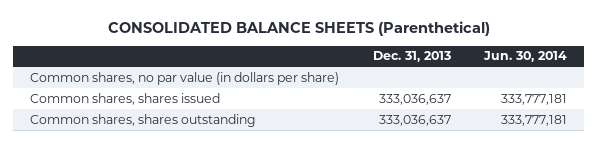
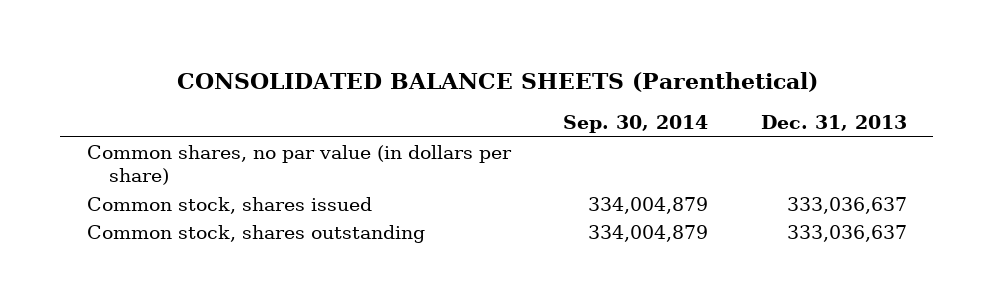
[483,51,568,63] Jun. 30, 2014 -> none
none -> [563,115,709,134] Sep. 30, 2014
[30,92,221,105] Common shares, shares issued -> [86,197,372,215] Common stock, shares issued
[30,113,257,127] Common shares, shares outstanding -> [86,225,425,244] Common stock, shares outstanding

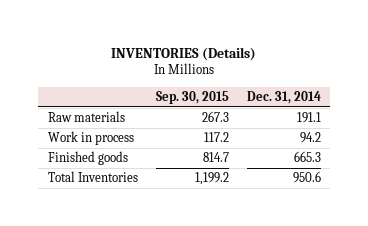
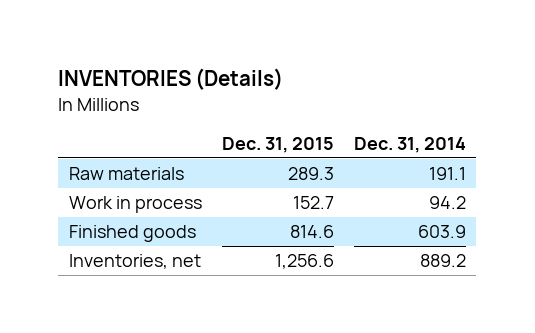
[155,90,229,104] Sep. 30, 2015 -> none
none -> [221,136,334,153] Dec. 31, 2015
[47,171,138,183] Total Inventories -> none
[293,151,321,163] 665.3 -> [418,225,467,239] 603.9
none -> [68,254,201,270] Inventories, net

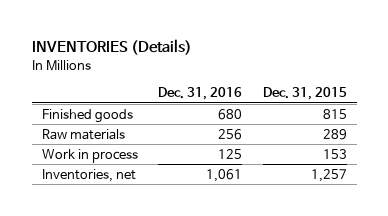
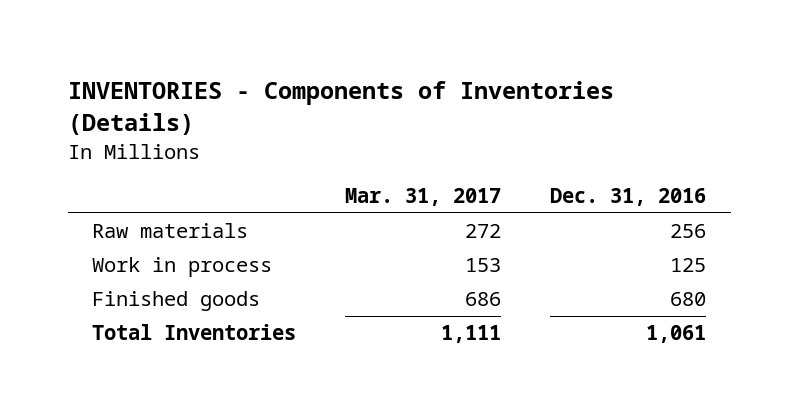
[31,38,192,55] INVENTORIES (Details) -> [67,81,614,136] INVENTORIES - Components of Inventories (Details)
[262,87,347,101] Dec. 31, 2015 -> none
none -> [345,188,502,207] Mar. 31, 2017
[41,108,133,123] Finished goods -> [92,291,261,312] Finished goods
[41,168,136,182] Inventories, net -> [92,324,297,341] Total Inventories

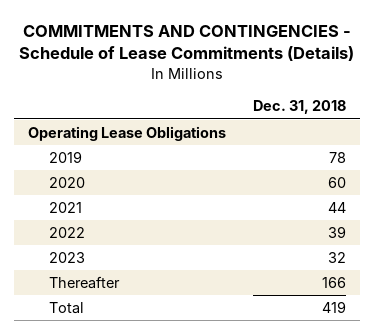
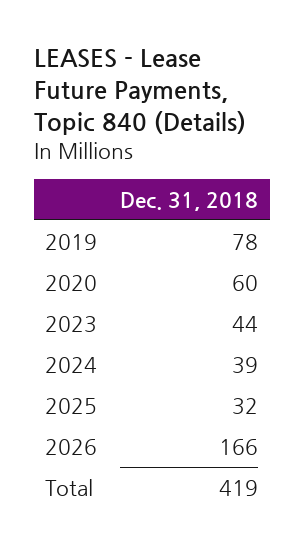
[18,24,354,62] COMMITMENTS AND CONTINGENCIES - Schedule of Lease Commitments (Details) -> [33,48,246,136] LEASES - Lease Future Payments, Topic 840 (Details)
[27,126,226,142] Operating Lease Obligations -> none
[49,202,83,214] 2021 -> [45,315,98,333] 2023
[49,227,86,239] 2022 -> [45,356,98,373] 2024
[49,252,86,264] 2023 -> [45,397,98,414] 2025
[49,276,121,290] Thereafter -> [45,438,98,455] 2026

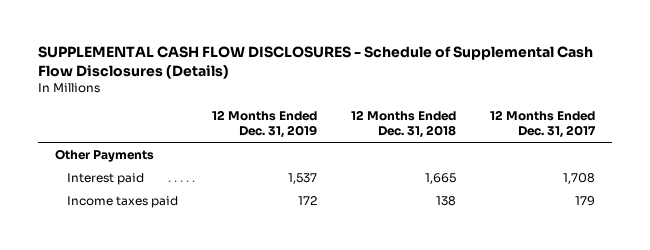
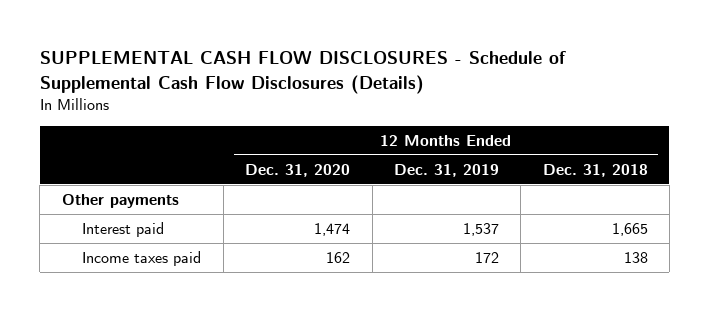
[489,110,596,138] 12 Months Ended Dec. 31, 2017 -> none
none -> [245,163,351,177] Dec. 31, 2020
[54,149,154,163] Other Payments -> [61,193,179,208] Other payments

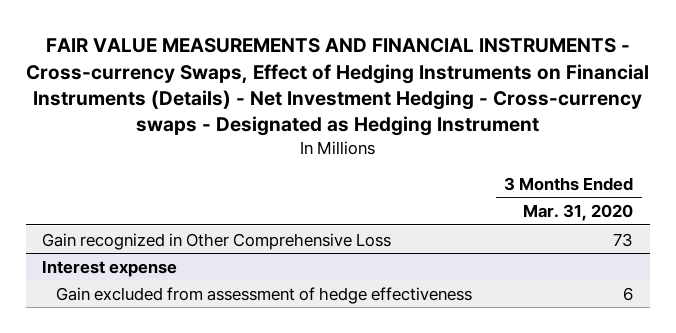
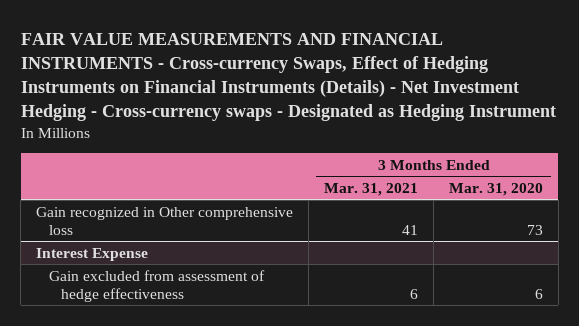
none -> [324,182,419,196] Mar. 31, 2021
[42,232,392,250] Gain recognized in Other Comprehensive Loss -> [36,206,294,235] Gain recognized in Other comprehensive loss
[42,259,178,277] Interest expense -> [36,247,149,261] Interest Expense

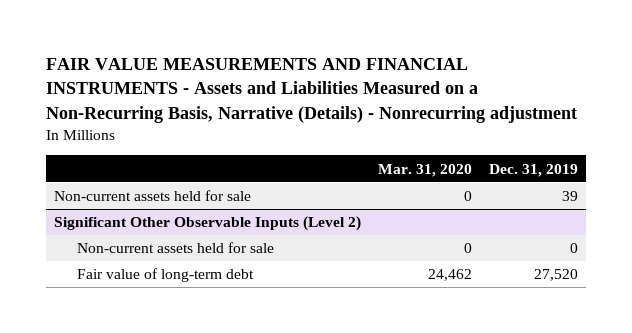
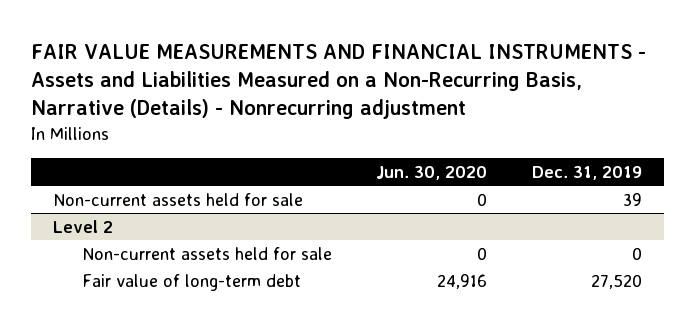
[378,163,473,177] Mar. 31, 2020 -> none
none -> [376,165,488,180] Jun. 30, 2020
[54,216,362,232] Significant Other Observable Inputs (Level 2) -> [52,219,113,233] Level 2

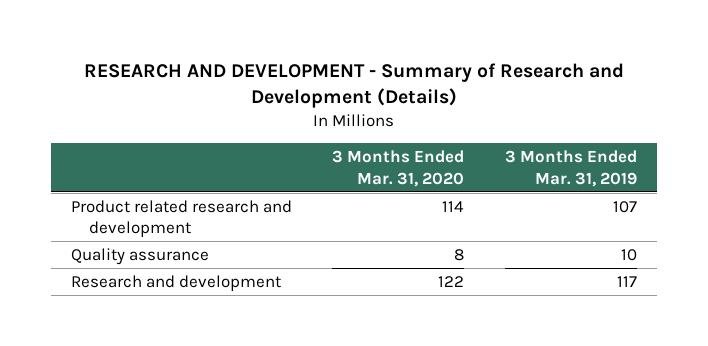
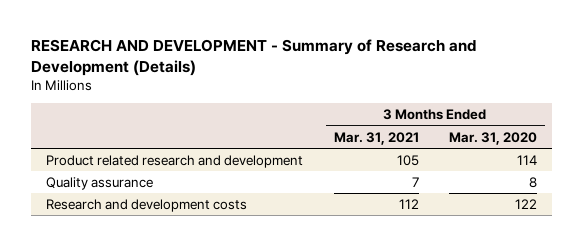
[504,149,637,187] 3 Months Ended Mar. 31, 2019 -> none
none -> [333,131,419,145] Mar. 31, 2021
[70,274,281,291] Research and development -> [46,198,248,212] Research and development costs

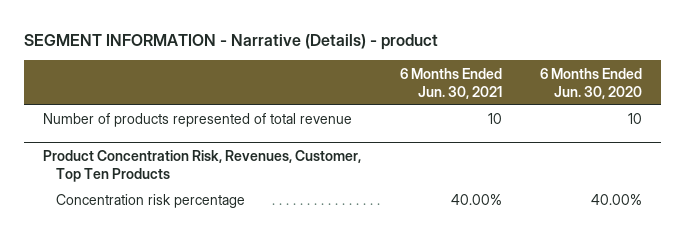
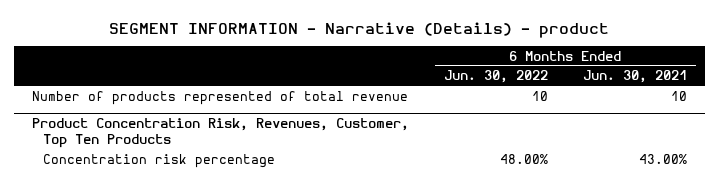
[539,67,642,99] 6 Months Ended Jun. 30, 2020 -> none
none -> [443,70,548,84] Jun. 30, 2022
[450,194,502,206] 40.00% -> [639,153,688,164] 43.00%

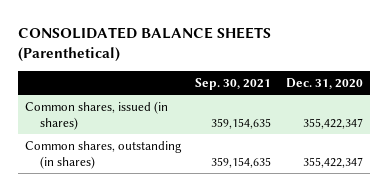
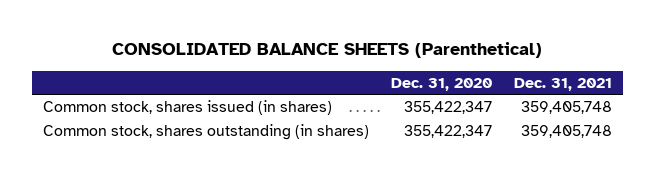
[195,77,272,90] Sep. 30, 2021 -> none
none -> [513,77,612,91] Dec. 31, 2021
[25,100,169,130] Common shares, issued (in shares) -> [42,100,332,116] Common stock, shares issued (in shares)
[25,140,183,169] Common shares, outstanding (in shares) -> [42,124,369,141] Common stock, shares outstanding (in shares)

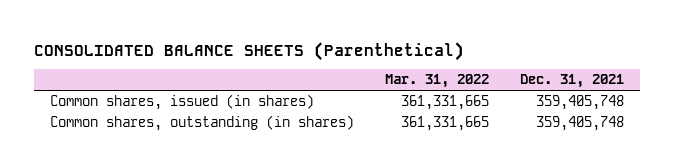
[390,77,492,91] Dec. 31, 2020 -> none
none -> [384,74,489,89] Mar. 31, 2022
[42,100,332,116] Common stock, shares issued (in shares) -> [49,94,314,111] Common shares, issued (in shares)
[42,124,369,141] Common stock, shares outstanding (in shares) -> [49,115,354,132] Common shares, outstanding (in shares)

